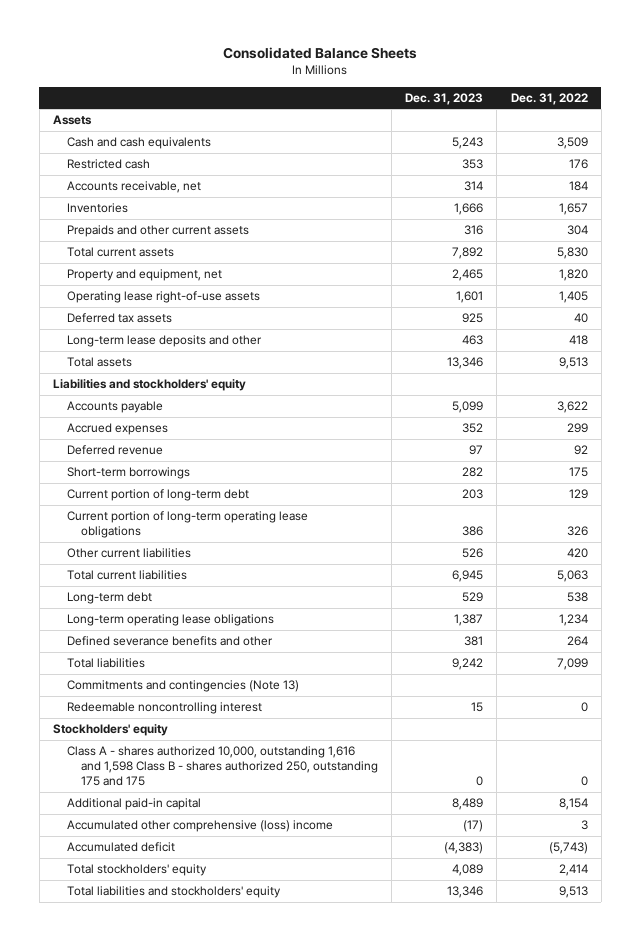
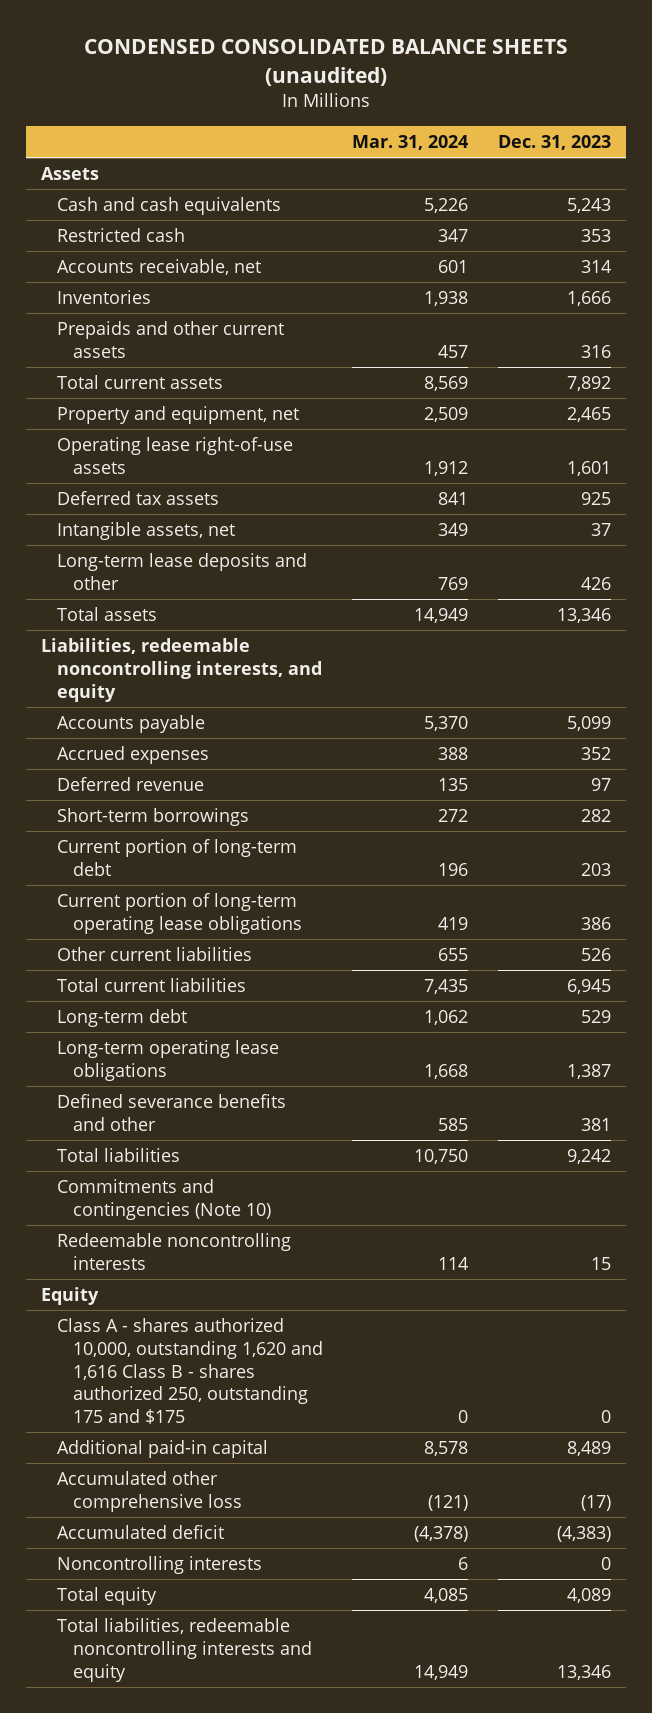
[223,47,418,60] Consolidated Balance Sheets -> [83,39,568,86] CONDENSED CONSOLIDATED BALANCE SHEETS (unaudited)
[510,92,588,105] Dec. 31, 2022 -> none
none -> [352,134,469,150] Mar. 31, 2024
none -> [56,522,235,541] Intangible assets, net
[462,335,484,346] 463 -> [580,576,611,590] 426
[53,379,247,392] Liabilities and stockholders' equity -> [40,638,322,702] Liabilities, redeemable noncontrolling interests, and equity
[66,680,299,693] Commitments and contingencies (Note 13) -> [56,1179,272,1220] Commitments and contingencies (Note 10)
[66,702,262,715] Redeemable noncontrolling interest -> [56,1233,291,1270] Redeemable noncontrolling interests
[53,724,169,737] Stockholders' equity -> [40,1287,99,1306] Equity
[66,746,378,787] Class A - shares authorized 10,000, outstanding 1,616 and 1,598 Class B - shares authorized 250, outstanding 175 and 175 -> [56,1318,324,1424] Class A - shares authorized 10,000, outstanding 1,620 and 1,616 Class B - shares authorized 250, outstanding 175 and $175
[66,820,333,833] Accumulated other comprehensive (loss) income -> [56,1471,243,1512] Accumulated other comprehensive loss
none -> [56,1556,262,1575] Noncontrolling interests
[66,864,207,877] Total stockholders' equity -> [56,1587,157,1606] Total equity
[66,886,281,899] Total liabilities and stockholders' equity -> [56,1618,313,1682] Total liabilities, redeemable noncontrolling interests and equity

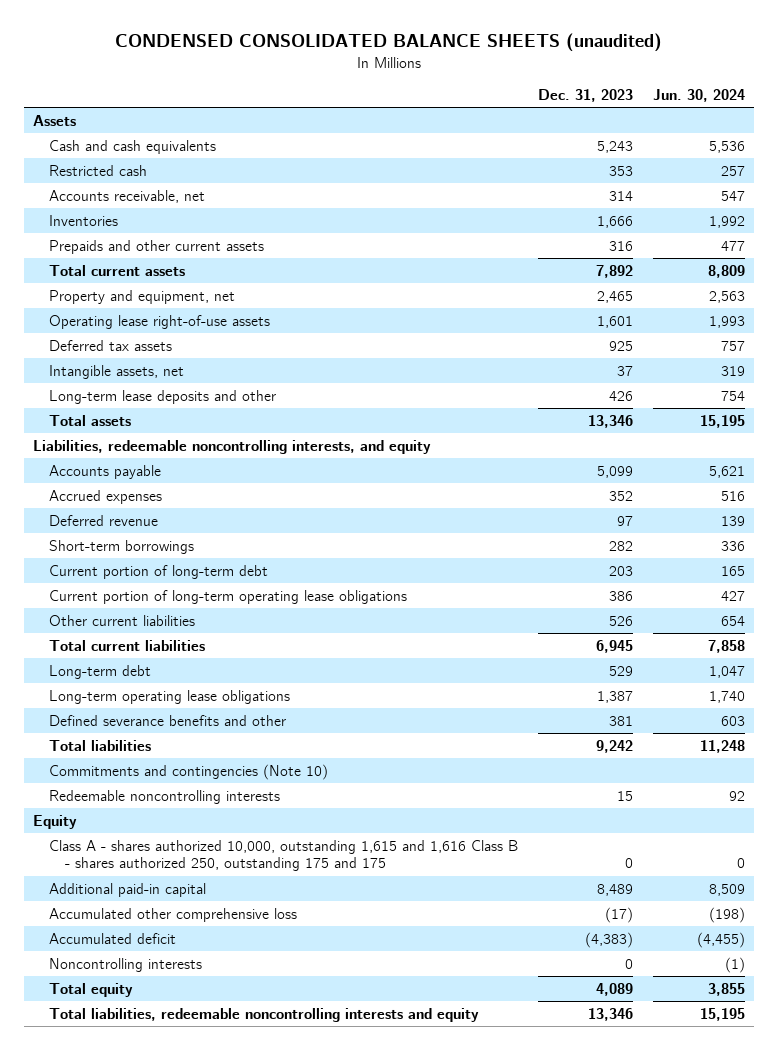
[352,134,469,150] Mar. 31, 2024 -> none
none -> [652,89,745,103] Jun. 30, 2024
[56,1318,324,1424] Class A - shares authorized 10,000, outstanding 1,620 and 1,616 Class B - shares authorized 250, outstanding 175 and $175 -> [49,839,519,872] Class A - shares authorized 10,000, outstanding 1,615 and 1,616 Class B - shares authorized 250, outstanding 175 and 175

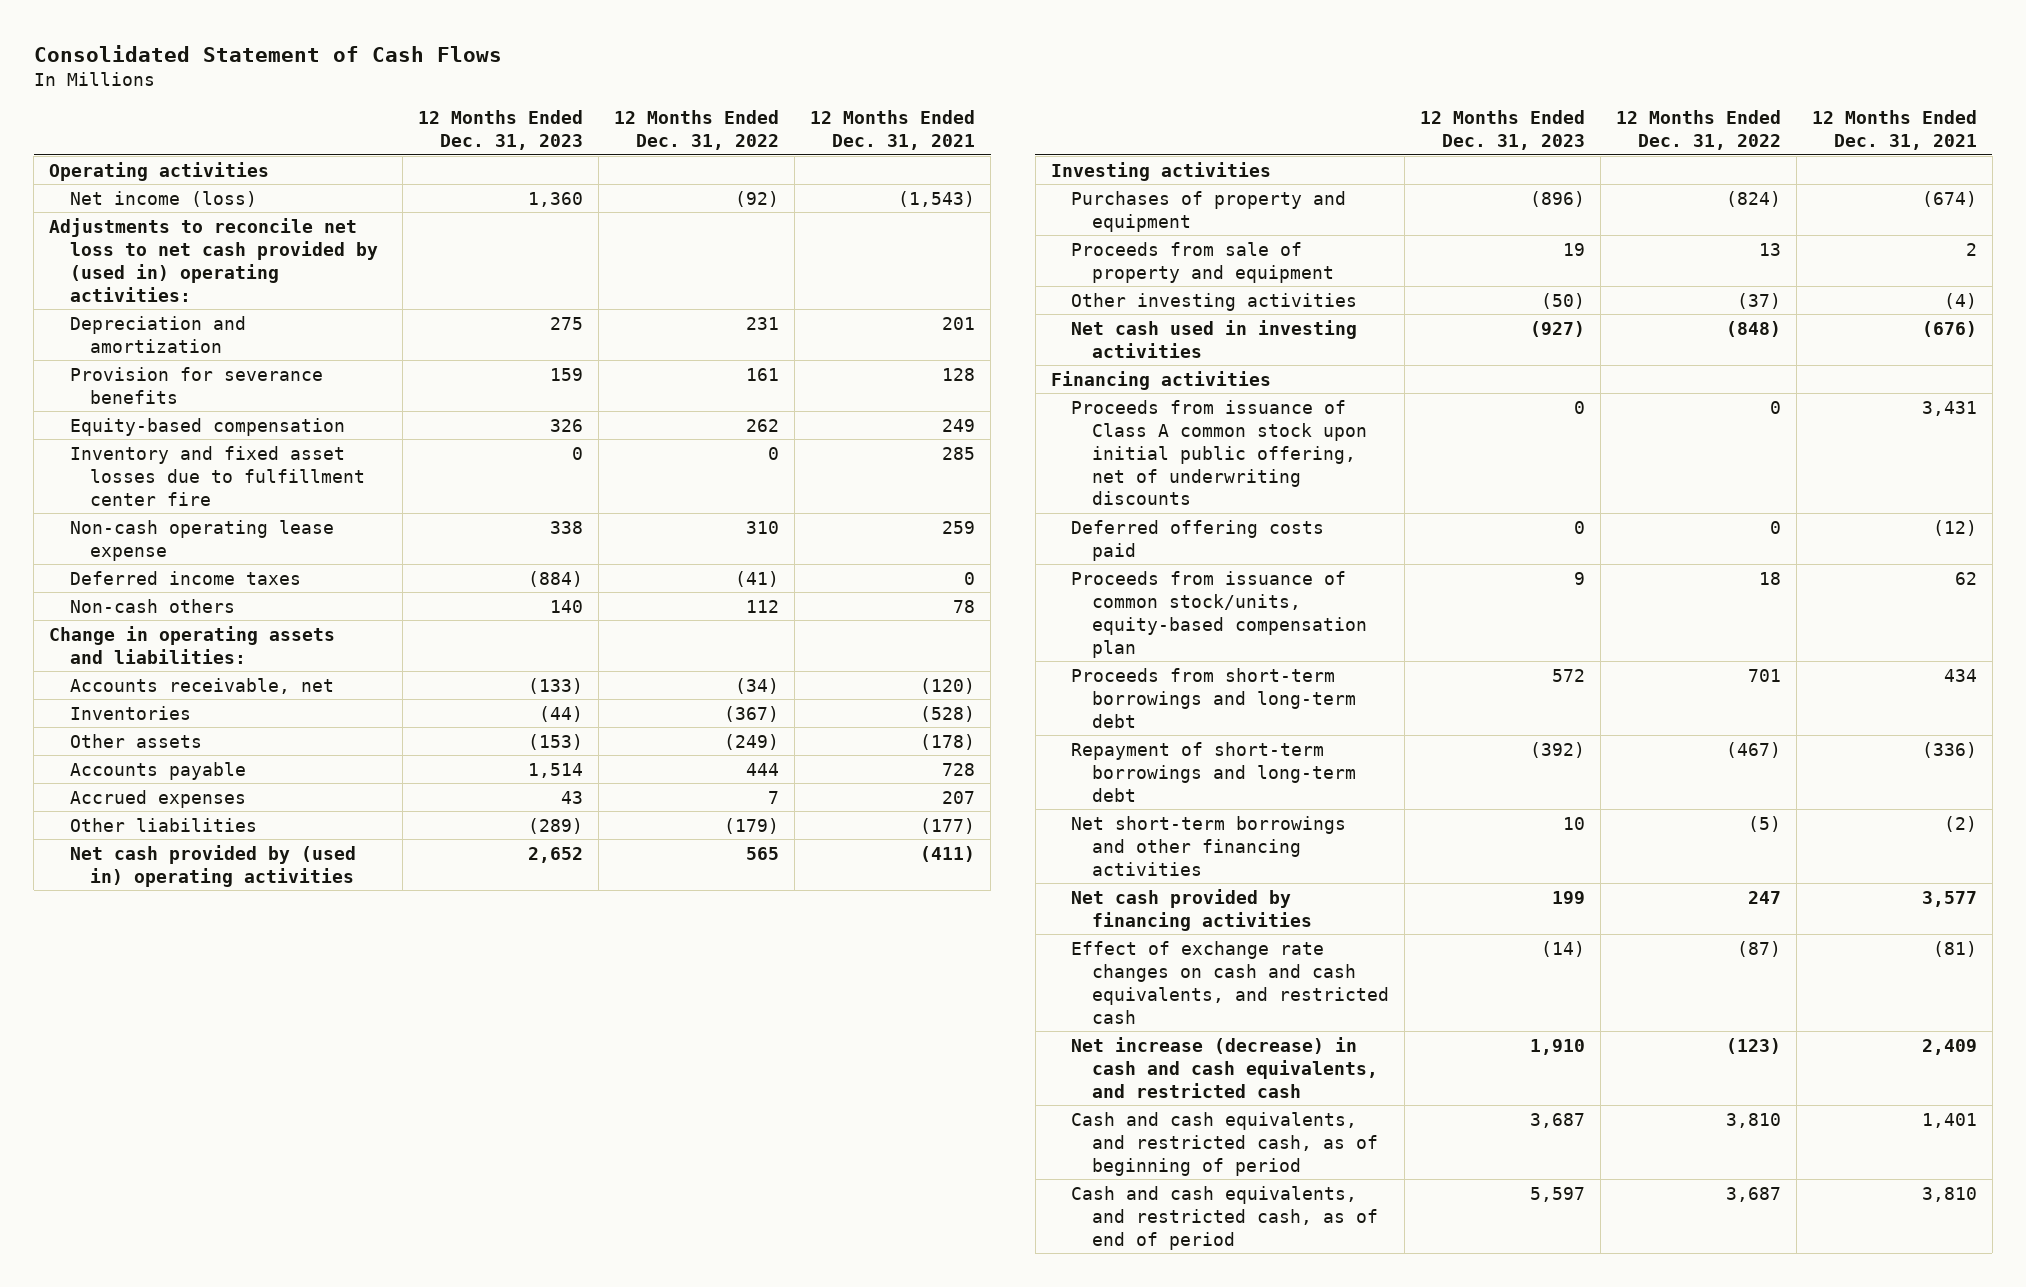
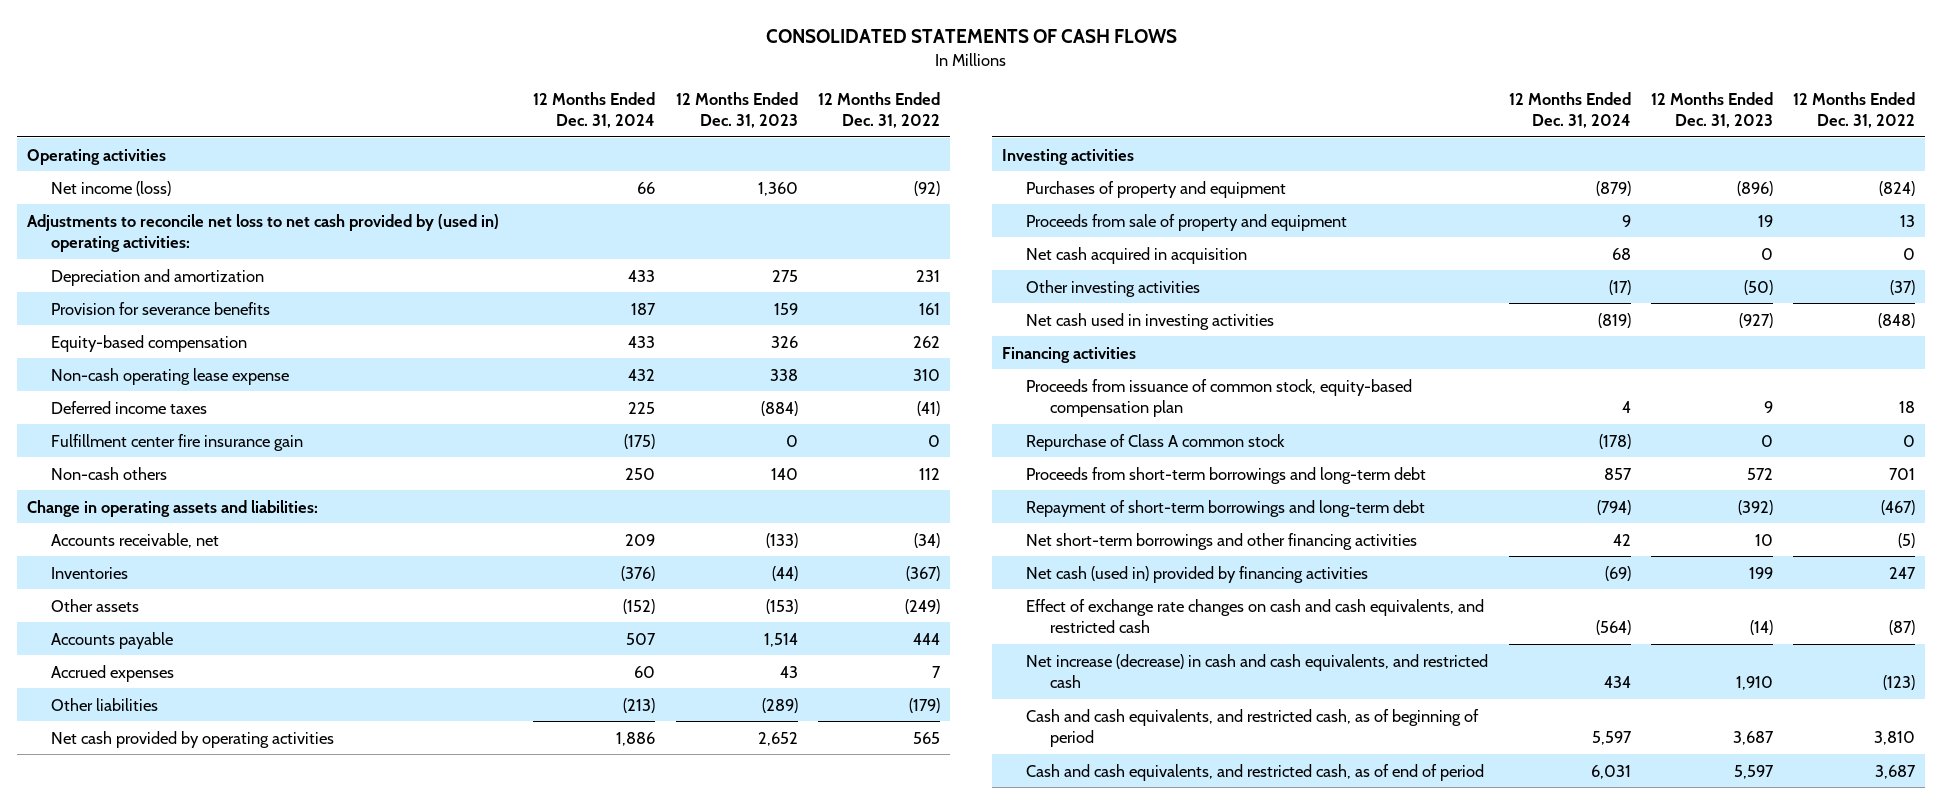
[33,44,502,62] Consolidated Statement of Cash Flows -> [766,28,1178,43] CONSOLIDATED STATEMENTS OF CASH FLOWS
[810,110,976,151] 12 Months Ended Dec. 31, 2021 -> none
none -> [533,91,656,128] 12 Months Ended Dec. 31, 2024
[69,445,366,506] Inventory and fixed asset losses due to fulfillment center fire -> none
none -> [51,433,304,451] Fulfillment center fire insurance gain
[69,844,356,887] Net cash provided by (used in) operating activities -> [51,730,335,748] Net cash provided by operating activities
none -> [1026,246,1248,264] Net cash acquired in acquisition
[1071,399,1367,506] Proceeds from issuance of Class A common stock upon initial public offering, net of underwriting discounts -> none
[1071,519,1325,561] Deferred offering costs paid -> none
[1071,570,1367,658] Proceeds from issuance of common stock/units, equity-based compensation plan -> [1026,378,1413,417] Proceeds from issuance of common stock, equity-based compensation plan
none -> [1026,433,1286,451] Repurchase of Class A common stock
[1071,888,1312,931] Net cash provided by financing activities -> [1026,565,1369,583] Net cash (used in) provided by financing activities

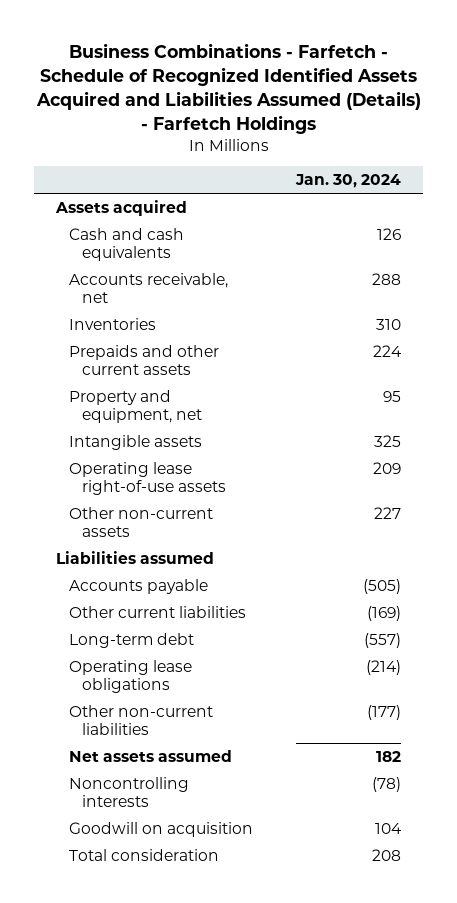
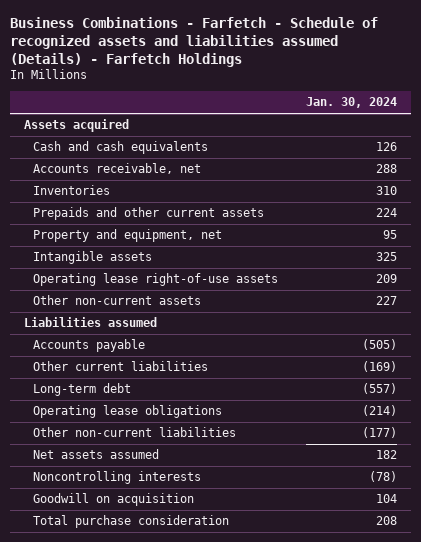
[35,43,421,134] Business Combinations - Farfetch - Schedule of Recognized Identified Assets Acquired and Liabilities Assumed (Details) - Farfetch Holdings -> [10,17,379,67] Business Combinations - Farfetch - Schedule of recognized assets and liabilities assumed (Details) - Farfetch Holdings
[68,849,219,862] Total consideration -> [33,515,230,529] Total purchase consideration

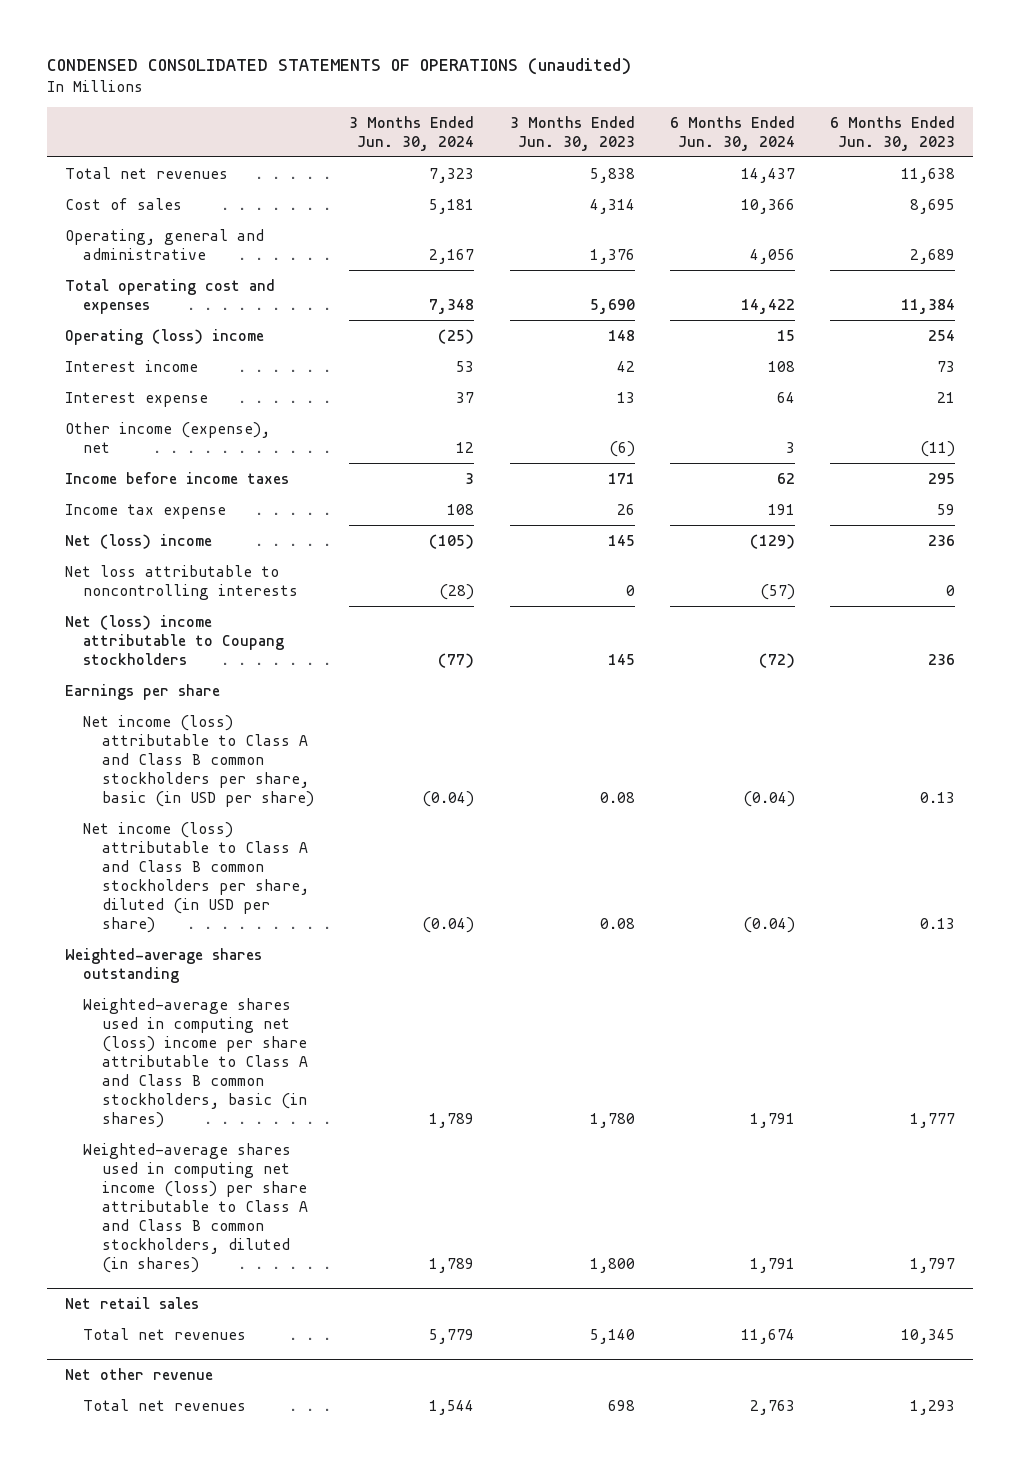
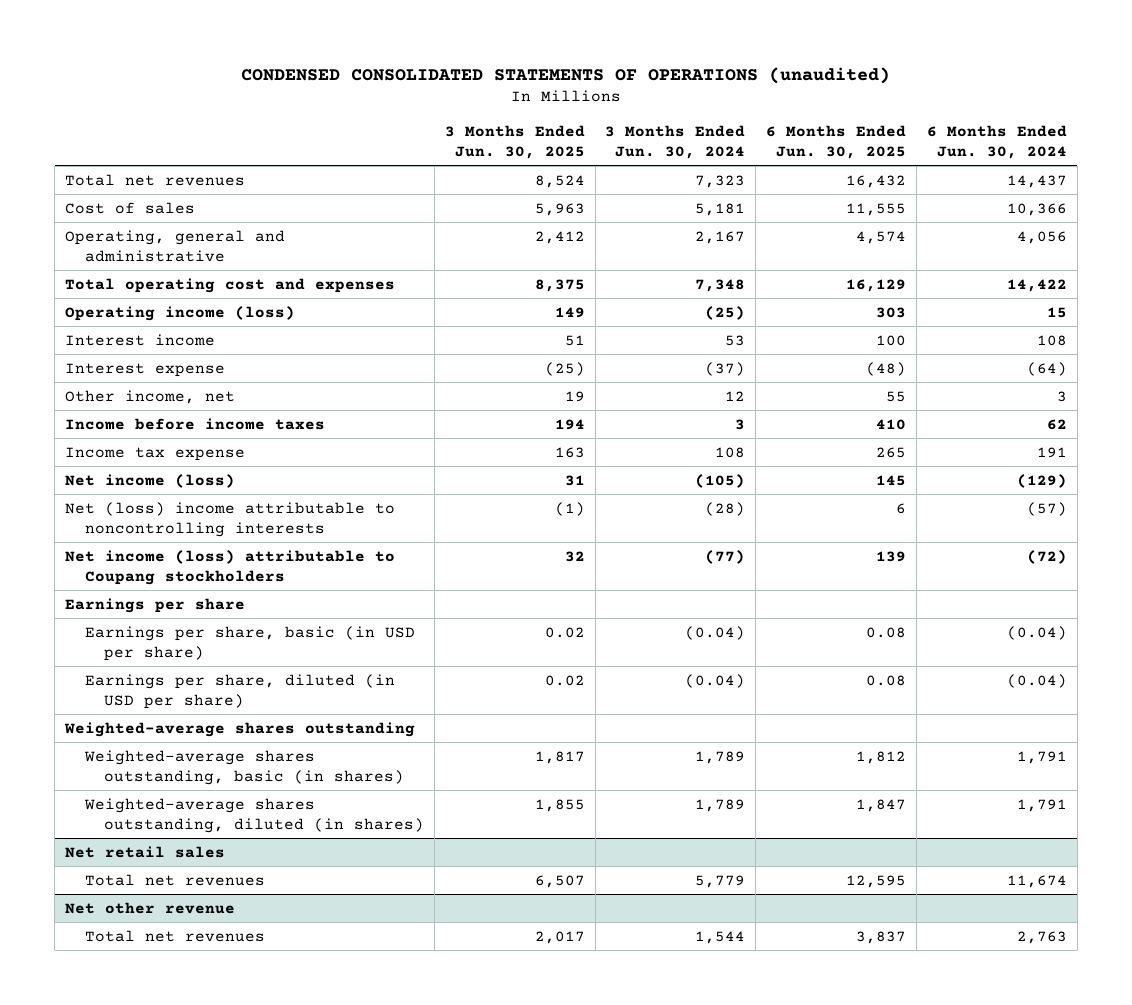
[509,115,635,151] 3 Months Ended Jun. 30, 2023 -> none
[830,115,956,151] 6 Months Ended Jun. 30, 2023 -> none
none -> [444,124,585,159] 3 Months Ended Jun. 30, 2025
none -> [766,124,907,159] 6 Months Ended Jun. 30, 2025
[64,328,264,345] Operating (loss) income -> [65,305,296,321] Operating income (loss)
[456,391,475,403] 37 -> [705,361,746,376] (37)
[776,391,795,403] 64 -> [1026,361,1067,376] (64)
[64,421,270,453] Other income (expense), net -> [65,389,236,404] Other income, net
[64,533,212,549] Net (loss) income -> [65,473,236,488] Net income (loss)
[64,564,299,600] Net loss attributable to noncontrolling interests -> [65,501,396,537] Net (loss) income attributable to noncontrolling interests
[64,614,285,665] Net (loss) income attributable to Coupang stockholders -> [65,549,396,585] Net income (loss) attributable to Coupang stockholders
[83,714,314,807] Net income (loss) attributable to Class A and Class B common stockholders per share, basic (in USD per share) -> [84,625,415,661] Earnings per share, basic (in USD per share)
[83,821,309,933] Net income (loss) attributable to Class A and Class B common stockholders per share, diluted (in USD per share) -> [84,673,395,709] Earnings per share, diluted (in USD per share)
[83,997,308,1128] Weighted-average shares used in computing net (loss) income per share attributable to Class A and Class B common stockholders, basic (in shares) -> [83,749,405,785] Weighted-average shares outstanding, basic (in shares)
[83,1142,308,1273] Weighted-average shares used in computing net income (loss) per share attributable to Class A and Class B common stockholders, diluted (in shares) -> [83,797,425,833] Weighted-average shares outstanding, diluted (in shares)

